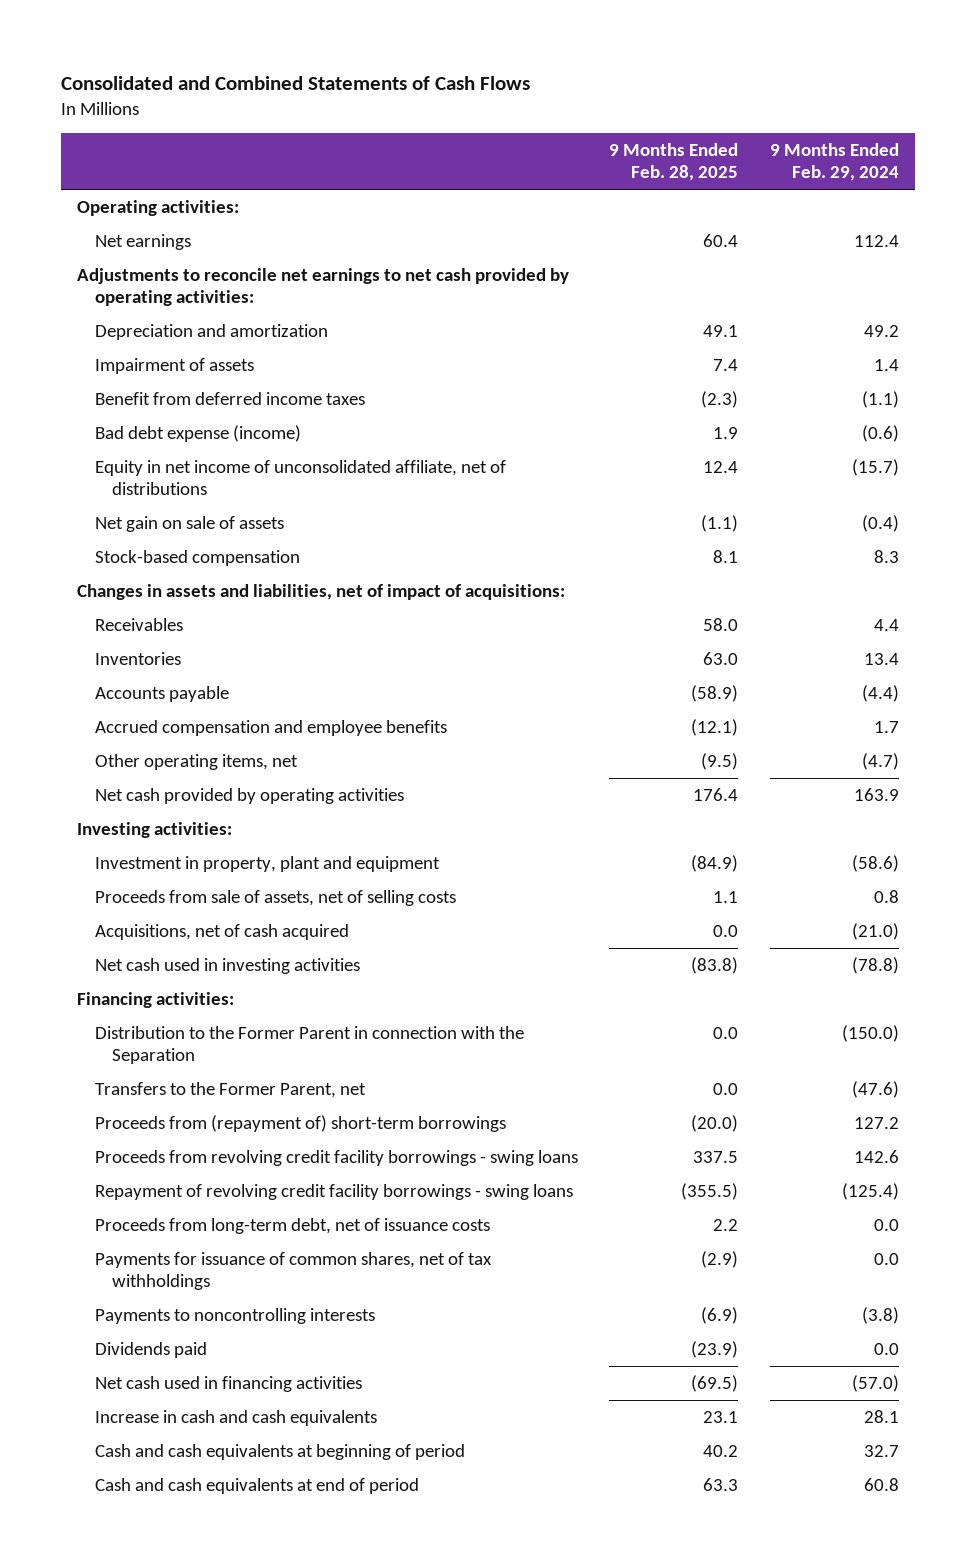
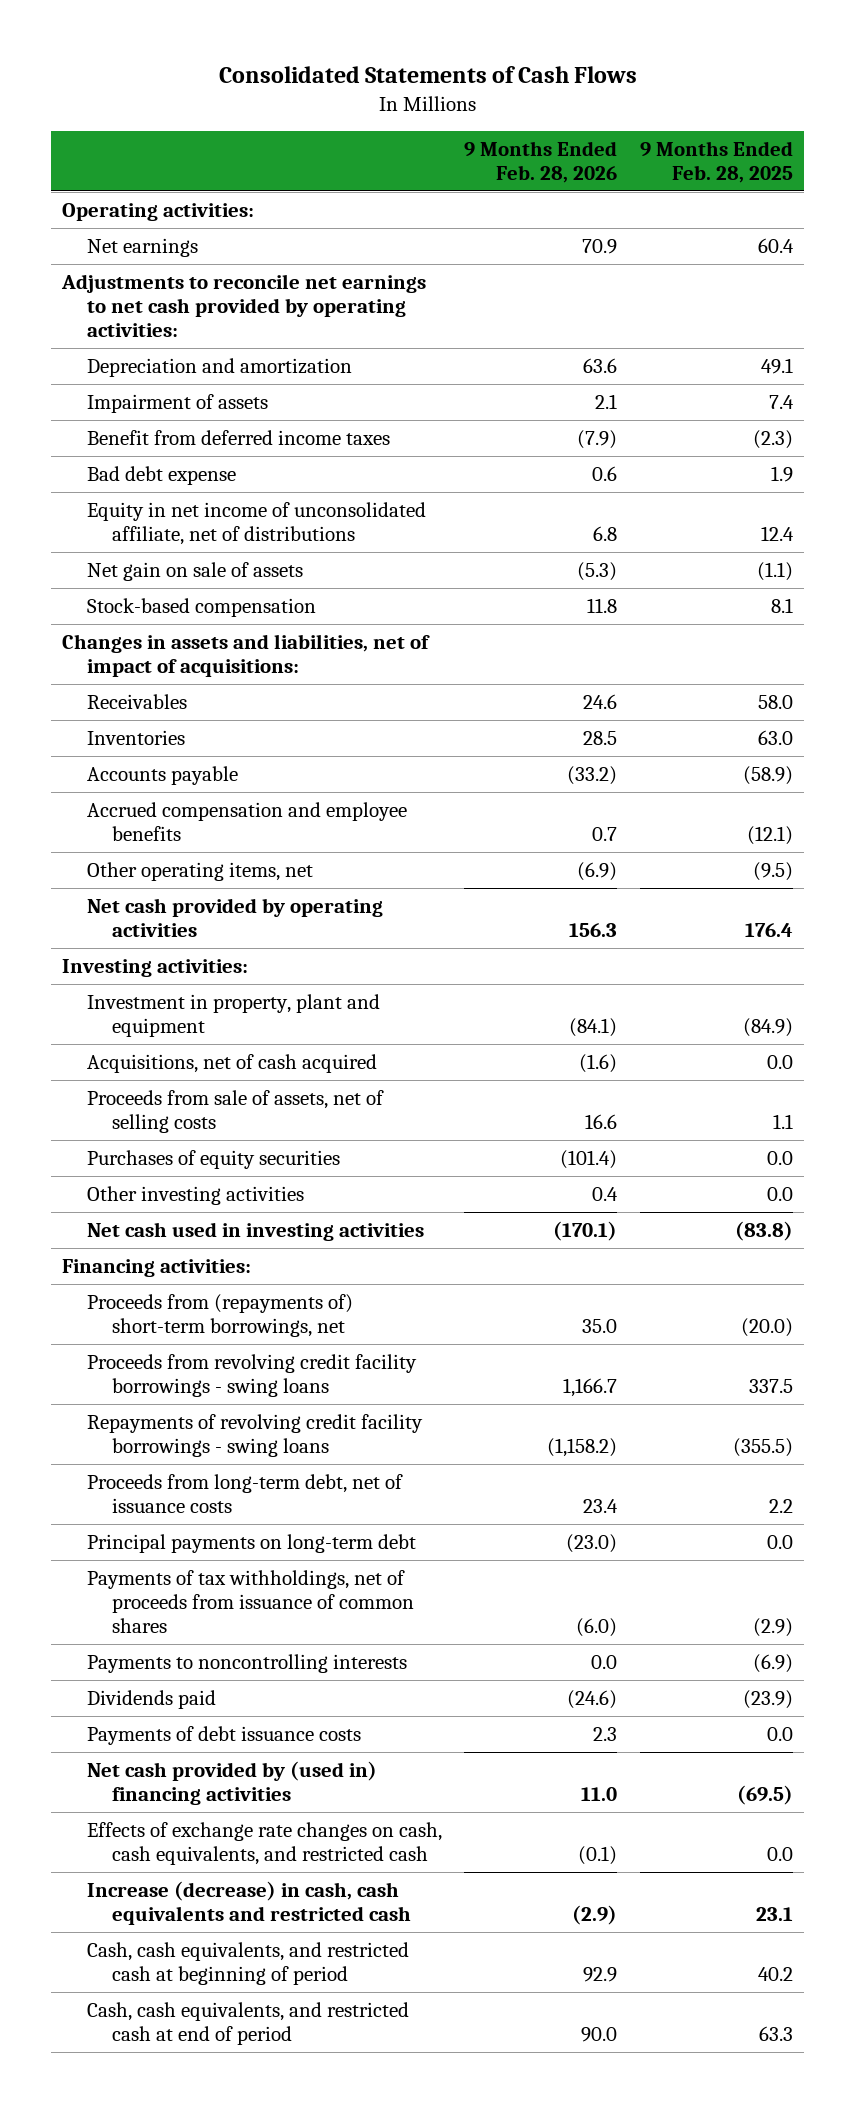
[61,75,531,90] Consolidated and Combined Statements of Cash Flows -> [218,65,637,83] Consolidated Statements of Cash Flows
[769,142,899,182] 9 Months Ended Feb. 29, 2024 -> none
none -> [464,140,618,183] 9 Months Ended Feb. 28, 2026
[94,425,301,443] Bad debt expense (income) -> [86,465,236,485] Bad debt expense
[94,890,456,907] Proceeds from sale of assets, net of selling costs -> [86,1089,384,1133] Proceeds from sale of assets, net of selling costs
none -> [86,1149,340,1169] Purchases of equity securities
none -> [86,1185,304,1205] Other investing activities
[94,1026,524,1065] Distribution to the Former Parent in connection with the Separation -> none
[94,1082,366,1099] Transfers to the Former Parent, net -> none
[94,1115,506,1133] Proceeds from (repayment of) short-term borrowings -> [86,1293,353,1337] Proceeds from (repayments of) short-term borrowings, net
[94,1184,573,1201] Repayment of revolving credit facility borrowings - swing loans -> [86,1413,423,1457] Repayments of revolving credit facility borrowings - swing loans
none -> [86,1533,416,1553] Principal payments on long-term debt
[94,1252,492,1291] Payments for issuance of common shares, net of tax withholdings -> [86,1569,414,1633] Payments of tax withholdings, net of proceeds from issuance of common shares
none -> [86,1725,361,1745] Payments of debt issuance costs
[94,1376,362,1393] Net cash used in financing activities -> [86,1760,377,1805] Net cash provided by (used in) financing activities
none -> [86,1821,442,1865] Effects of exchange rate changes on cash, cash equivalents, and restricted cash
[94,1410,377,1427] Increase in cash and cash equivalents -> [86,1880,411,1925] Increase (decrease) in cash, cash equivalents and restricted cash
[94,1444,465,1461] Cash and cash equivalents at beginning of period -> [86,1941,409,1985] Cash, cash equivalents, and restricted cash at beginning of period
[94,1478,419,1495] Cash and cash equivalents at end of period -> [86,2001,409,2045] Cash, cash equivalents, and restricted cash at end of period

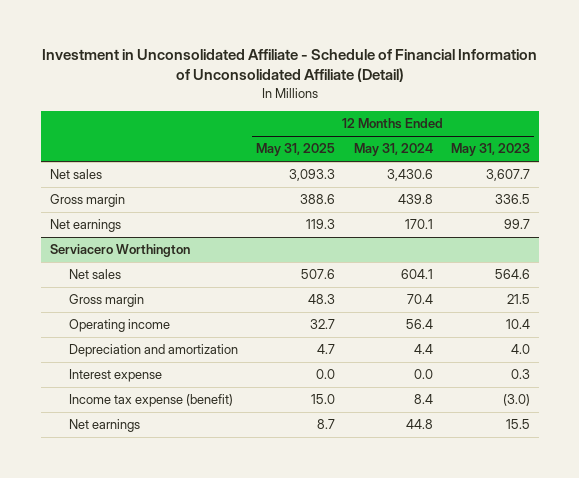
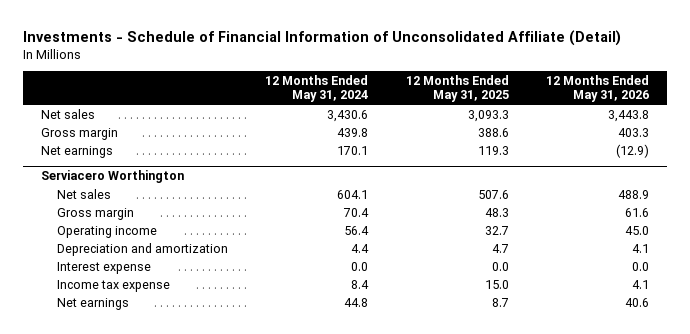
[41,49,537,83] Investment in Unconsolidated Affiliate - Schedule of Financial Information of Unconsolidated Affiliate (Detail) -> [22,30,621,47] Investments - Schedule of Financial Information of Unconsolidated Affiliate (Detail)
[450,143,530,157] May 31, 2023 -> none
none -> [545,74,649,103] 12 Months Ended May 31, 2026
[69,394,234,408] Income tax expense (benefit) -> [57,279,171,292] Income tax expense

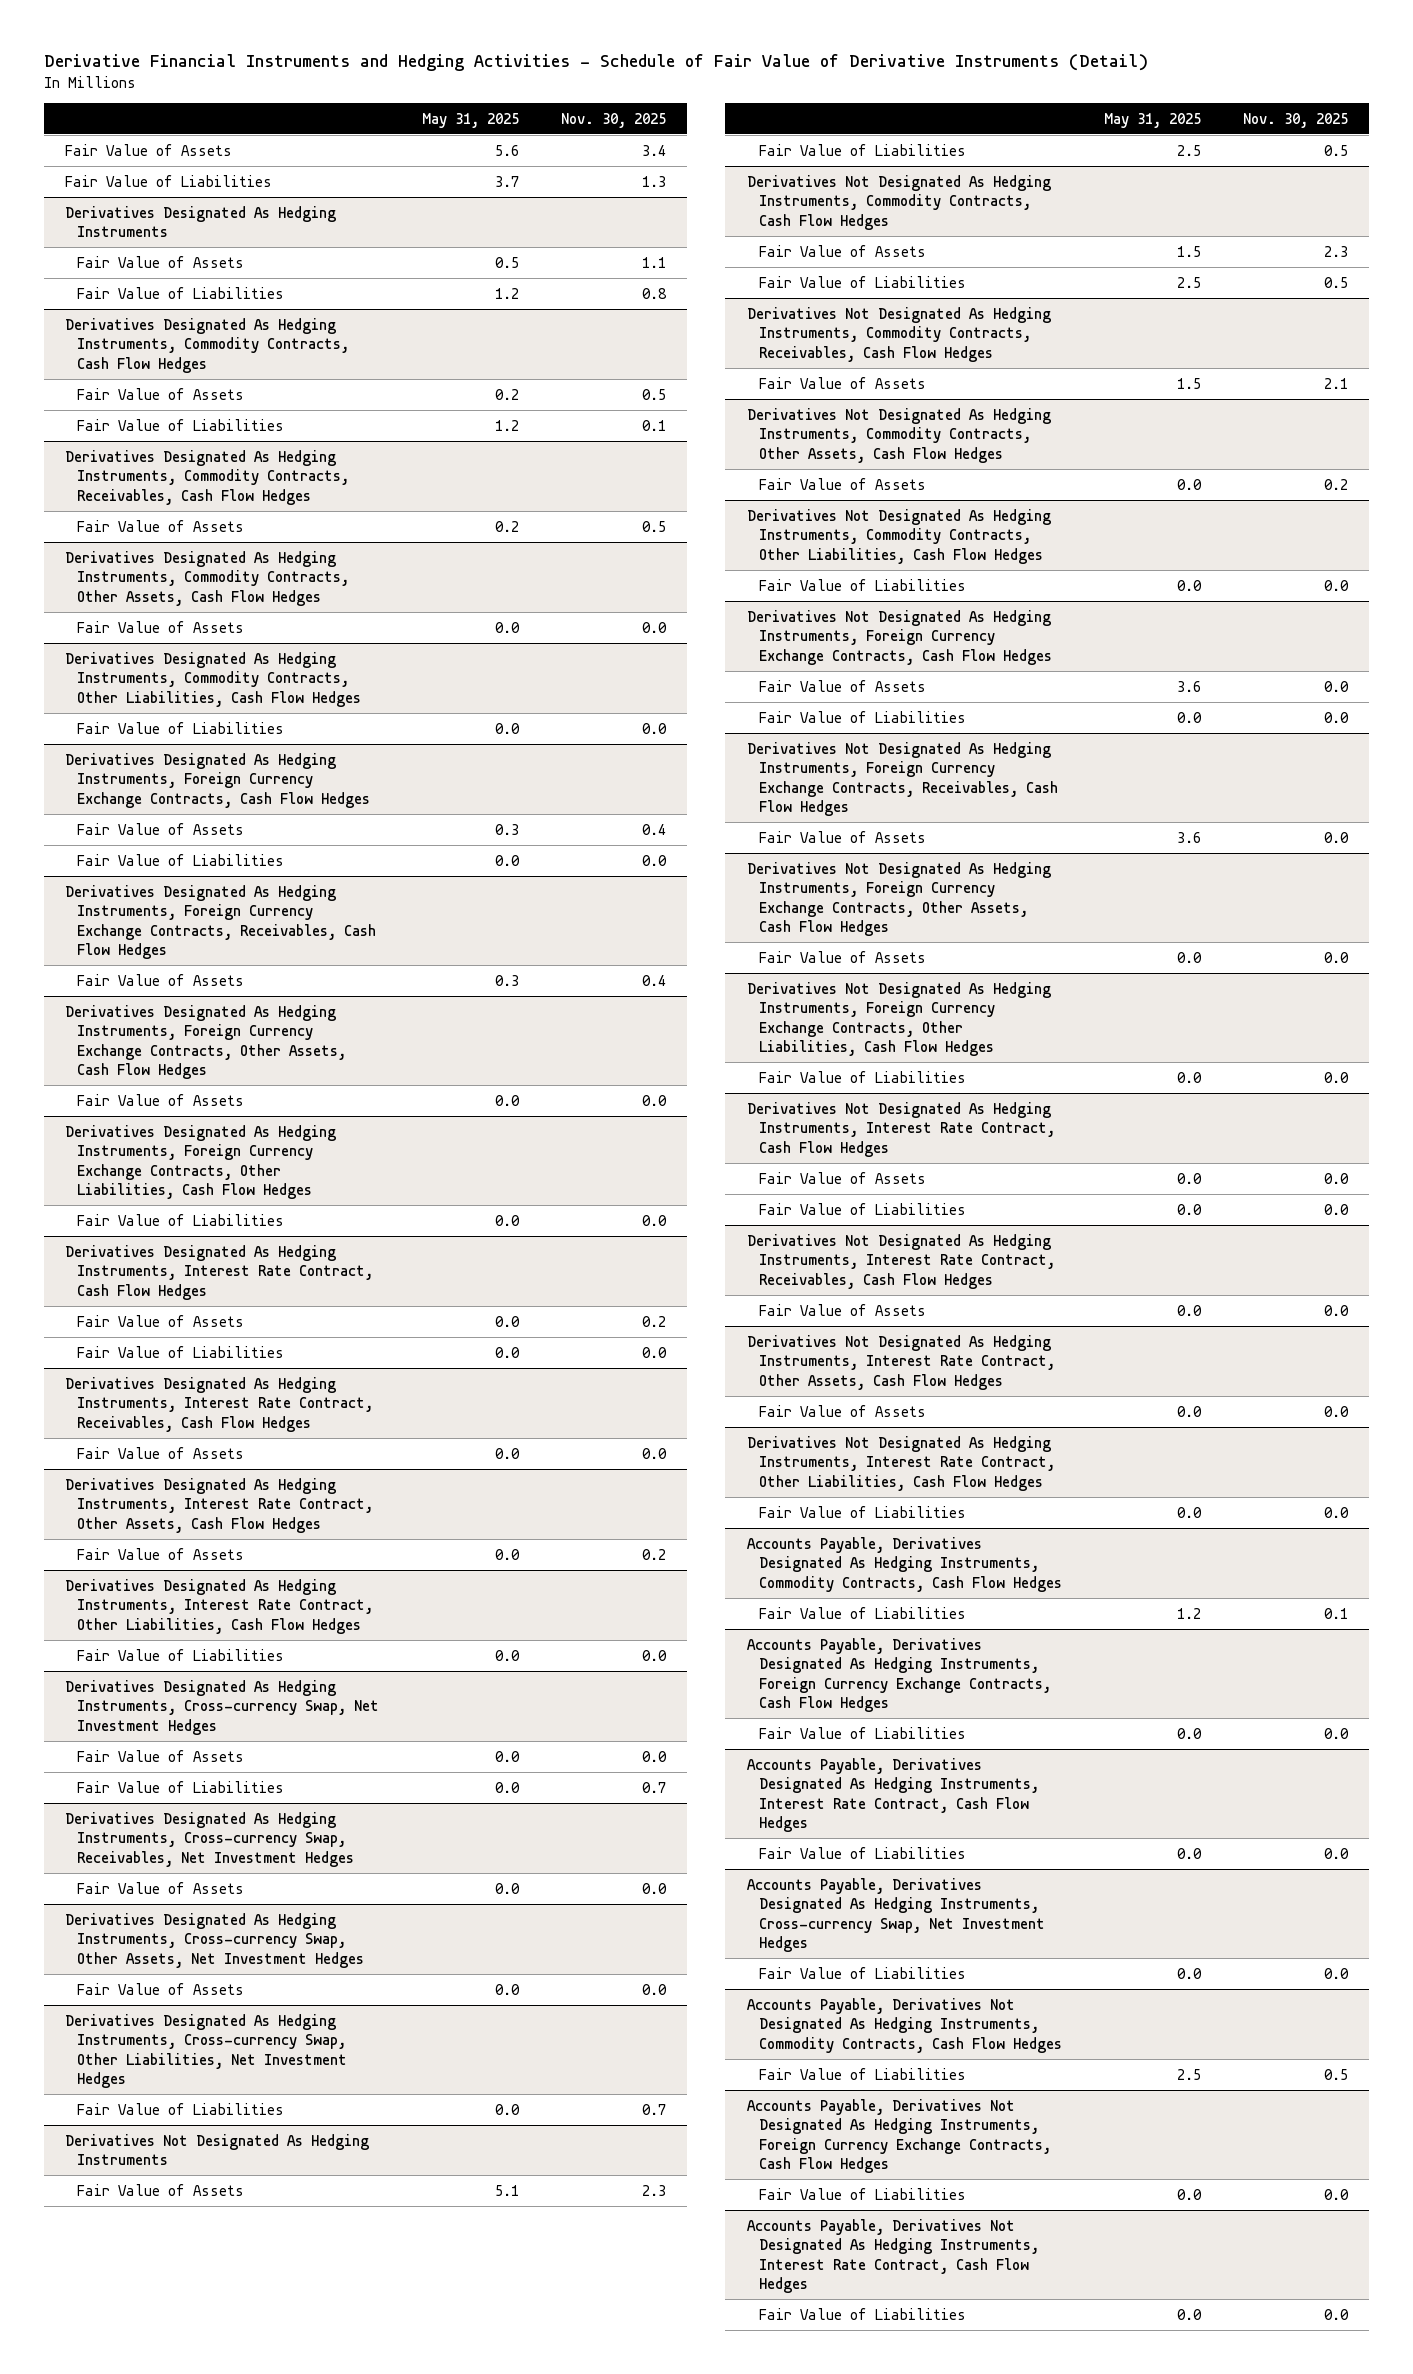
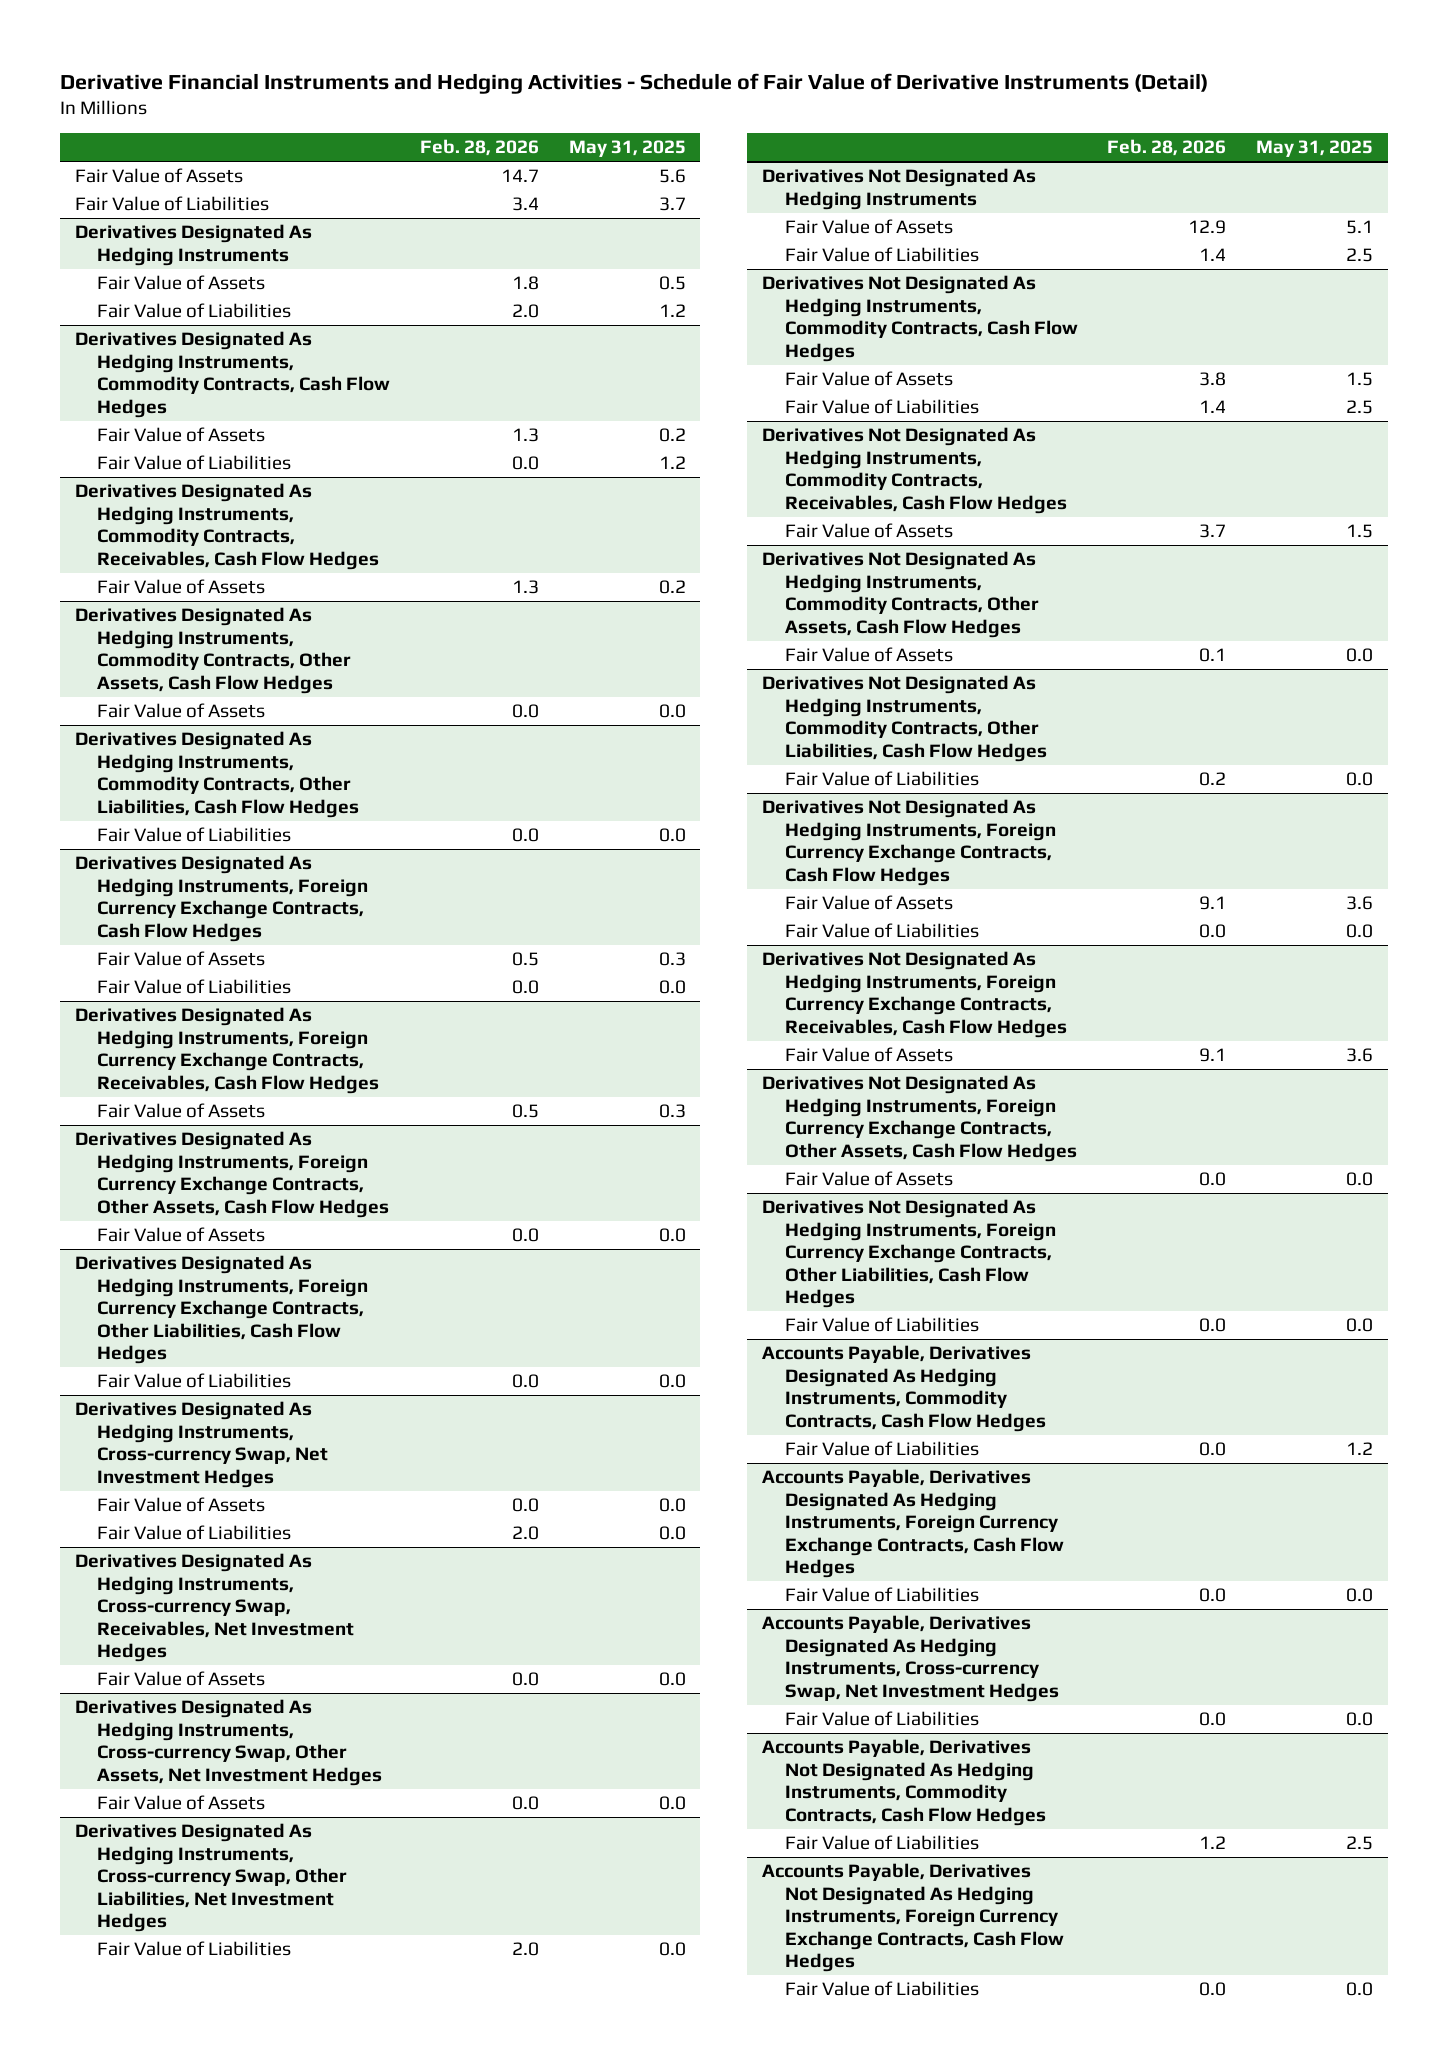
[561,112,667,128] Nov. 30, 2025 -> none
none -> [420,139,540,157] Feb. 28, 2026
[64,1244,373,1300] Derivatives Designated As Hedging Instruments, Interest Rate Contract, Cash Flow Hedges -> none
[76,1314,244,1327] Fair Value of Assets -> none
[76,1345,284,1358] Fair Value of Liabilities -> none
[64,1376,373,1432] Derivatives Designated As Hedging Instruments, Interest Rate Contract, Receivables, Cash Flow Hedges -> none
[76,1446,244,1459] Fair Value of Assets -> none
[64,1477,373,1533] Derivatives Designated As Hedging Instruments, Interest Rate Contract, Other Assets, Cash Flow Hedges -> none
[76,1547,244,1560] Fair Value of Assets -> none
[64,1578,373,1634] Derivatives Designated As Hedging Instruments, Interest Rate Contract, Other Liabilities, Cash Flow Hedges -> none
[76,1648,284,1661] Fair Value of Liabilities -> none
[746,1101,1055,1157] Derivatives Not Designated As Hedging Instruments, Interest Rate Contract, Cash Flow Hedges -> none
[758,1171,926,1184] Fair Value of Assets -> none
[758,1202,966,1215] Fair Value of Liabilities -> none
[746,1233,1055,1289] Derivatives Not Designated As Hedging Instruments, Interest Rate Contract, Receivables, Cash Flow Hedges -> none
[758,1303,926,1316] Fair Value of Assets -> none
[746,1334,1055,1390] Derivatives Not Designated As Hedging Instruments, Interest Rate Contract, Other Assets, Cash Flow Hedges -> none
[758,1404,926,1417] Fair Value of Assets -> none
[746,1435,1055,1491] Derivatives Not Designated As Hedging Instruments, Interest Rate Contract, Other Liabilities, Cash Flow Hedges -> none
[758,1505,966,1518] Fair Value of Liabilities -> none
[746,1757,1039,1833] Accounts Payable, Derivatives Designated As Hedging Instruments, Interest Rate Contract, Cash Flow Hedges -> none
[758,1846,966,1859] Fair Value of Liabilities -> none
[746,2218,1039,2294] Accounts Payable, Derivatives Not Designated As Hedging Instruments, Interest Rate Contract, Cash Flow Hedges -> none
[758,2307,966,2320] Fair Value of Liabilities -> none

